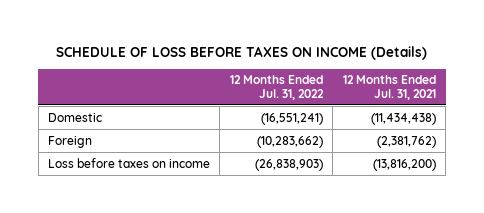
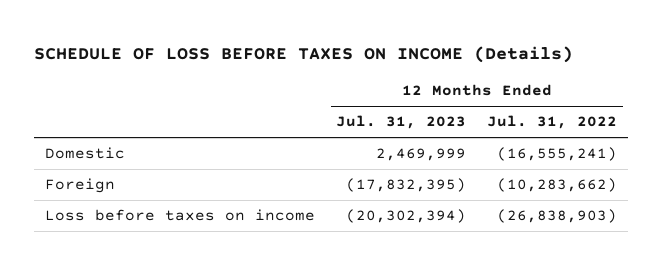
[342,75,436,100] 12 Months Ended Jul. 31, 2021 -> none
none -> [336,115,467,130] Jul. 31, 2023
[260,112,323,125] (16,551,241) -> [497,147,618,162] (16,555,241)

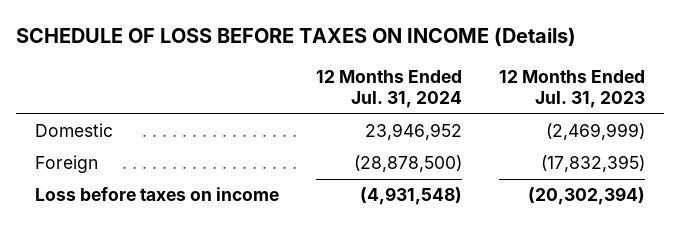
[487,115,618,130] Jul. 31, 2022 -> none
none -> [316,69,463,109] 12 Months Ended Jul. 31, 2024
[376,148,467,162] 2,469,999 -> [546,123,646,141] (2,469,999)

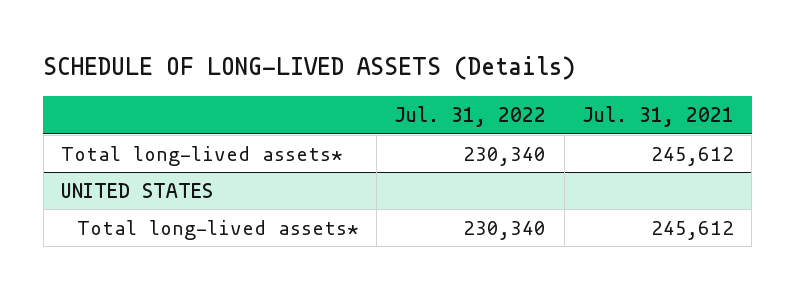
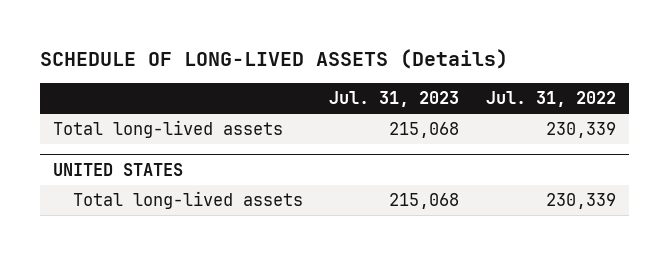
[581,106,734,128] Jul. 31, 2021 -> none
none -> [329,91,460,108] Jul. 31, 2023
[61,145,344,166] Total long-lived assets* -> [53,120,284,139] Total long-lived assets
[463,146,547,166] 230,340 -> [545,122,616,139] 230,339
[76,219,359,240] Total long-lived assets* -> [72,191,303,210] Total long-lived assets
[463,220,547,240] 230,340 -> [545,193,616,210] 230,339

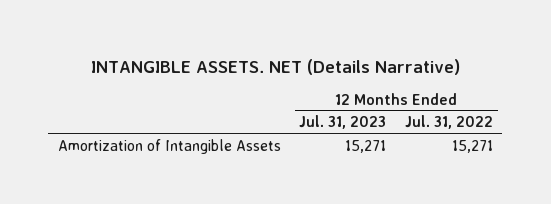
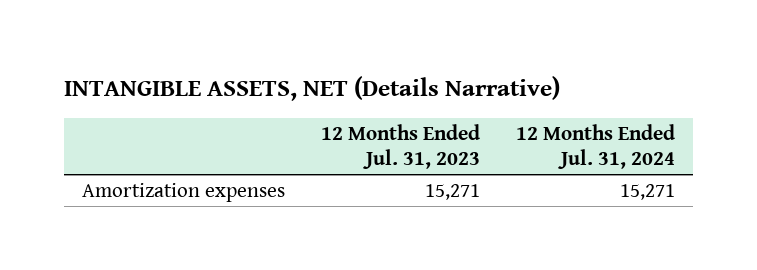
[91,58,461,75] INTANGIBLE ASSETS. NET (Details Narrative) -> [63,76,560,102] INTANGIBLE ASSETS, NET (Details Narrative)
[405,115,494,130] Jul. 31, 2022 -> none
none -> [516,123,676,169] 12 Months Ended Jul. 31, 2024
[57,138,281,154] Amortization of Intangible Assets -> [81,183,285,203] Amortization expenses

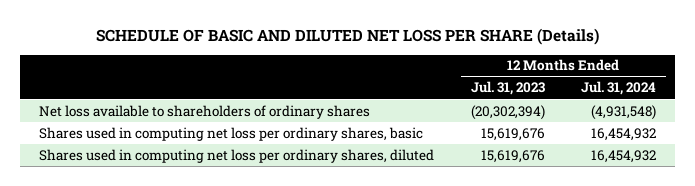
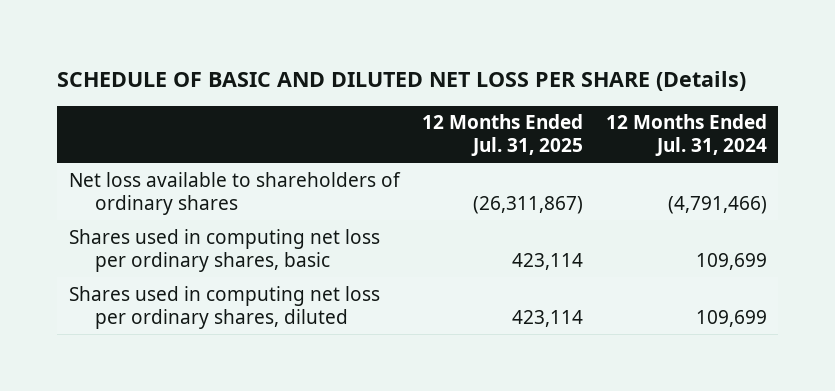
[470,81,545,96] Jul. 31, 2023 -> none
none -> [422,114,584,157] 12 Months Ended Jul. 31, 2025
[591,104,657,120] (4,931,548) -> [667,195,767,214] (4,791,466)
[591,127,657,141] 16,454,932 -> [695,252,767,270] 109,699
[591,149,657,163] 16,454,932 -> [695,309,767,327] 109,699

